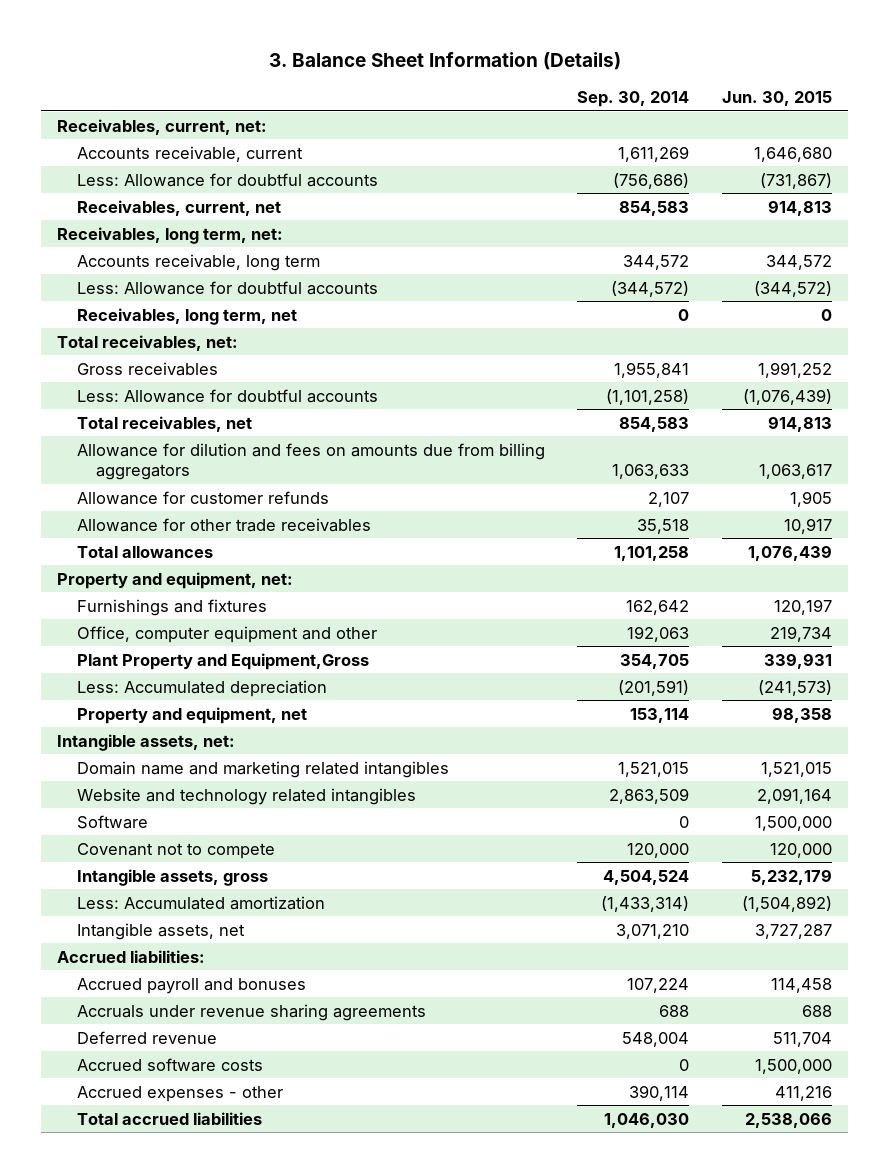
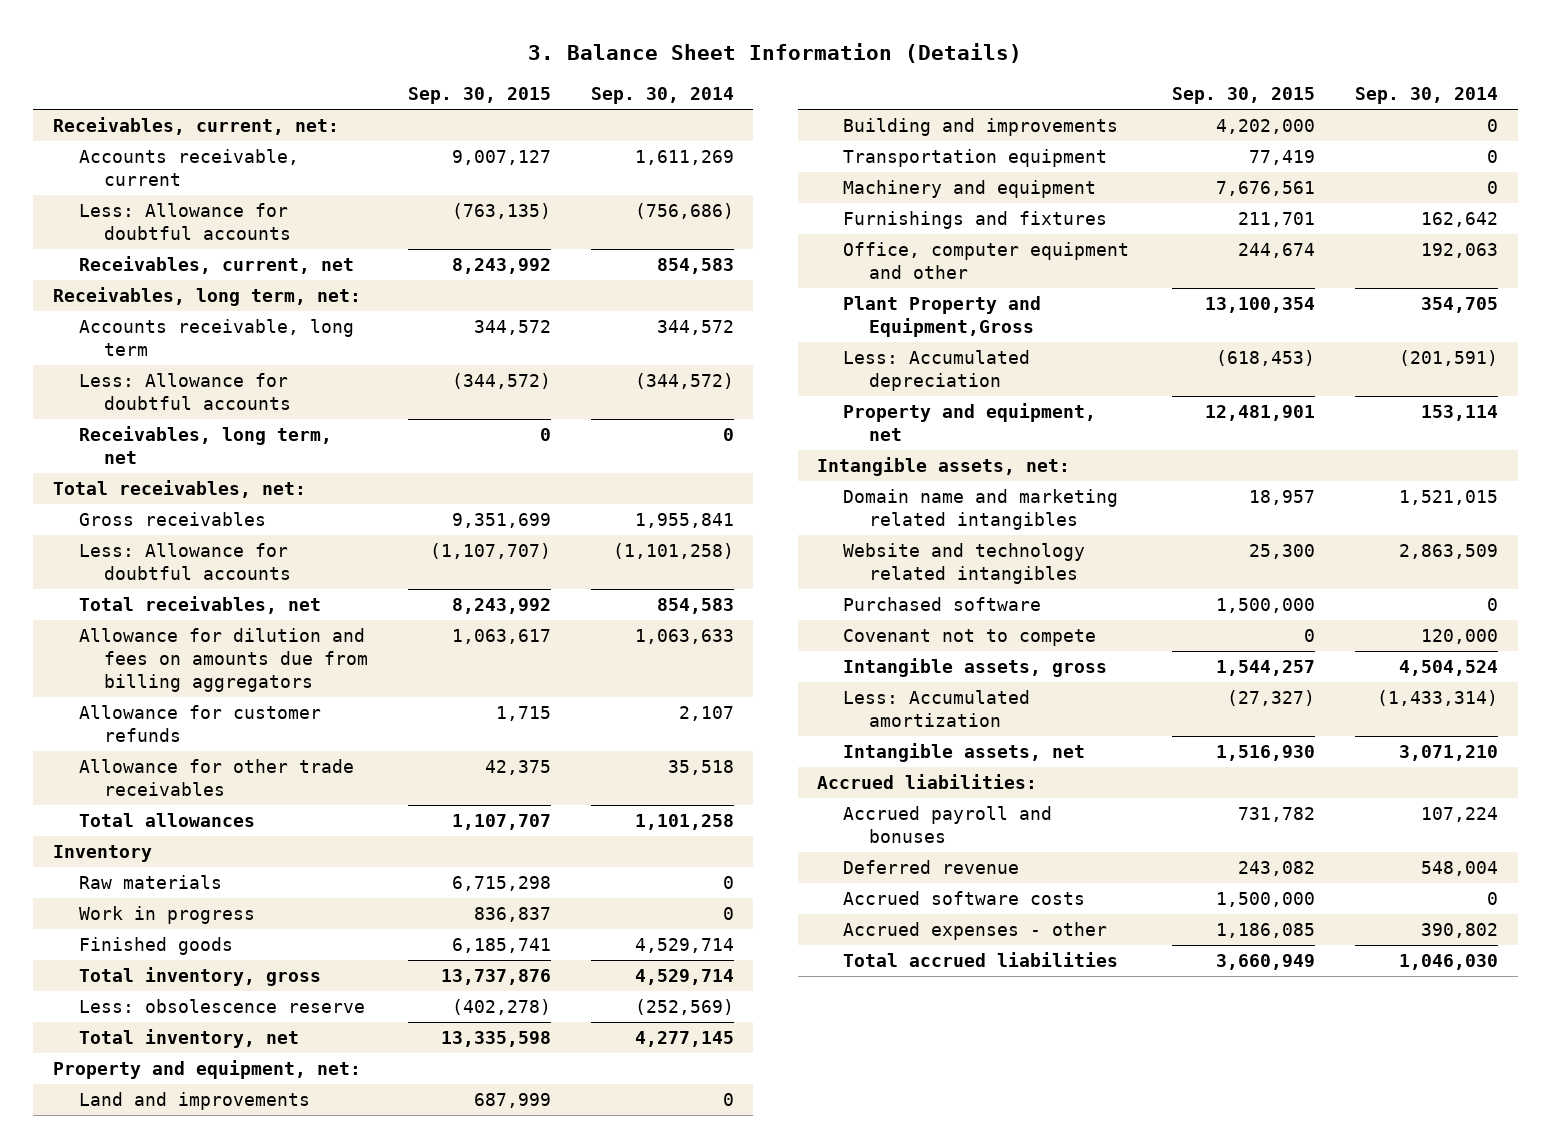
[721,91,832,107] Jun. 30, 2015 -> none
none -> [407,87,551,105] Sep. 30, 2015
none -> [52,845,152,863] Inventory
none -> [78,875,222,890] Raw materials
none -> [78,906,255,925] Work in progress
none -> [78,937,233,956] Finished goods
none -> [78,967,321,987] Total inventory, gross
none -> [78,999,365,1014] Less: obsolescence reserve
none -> [78,1029,299,1049] Total inventory, net
none -> [78,1092,310,1111] Land and improvements
none -> [843,118,1119,137] Building and improvements
none -> [843,149,1108,168] Transportation equipment
none -> [843,180,1097,199] Machinery and equipment
[76,814,148,829] Software -> [843,597,1042,612] Purchased software
[76,1003,426,1021] Accruals under revenue sharing agreements -> none
[629,1084,690,1101] 390,114 -> [1421,923,1499,939] 390,802

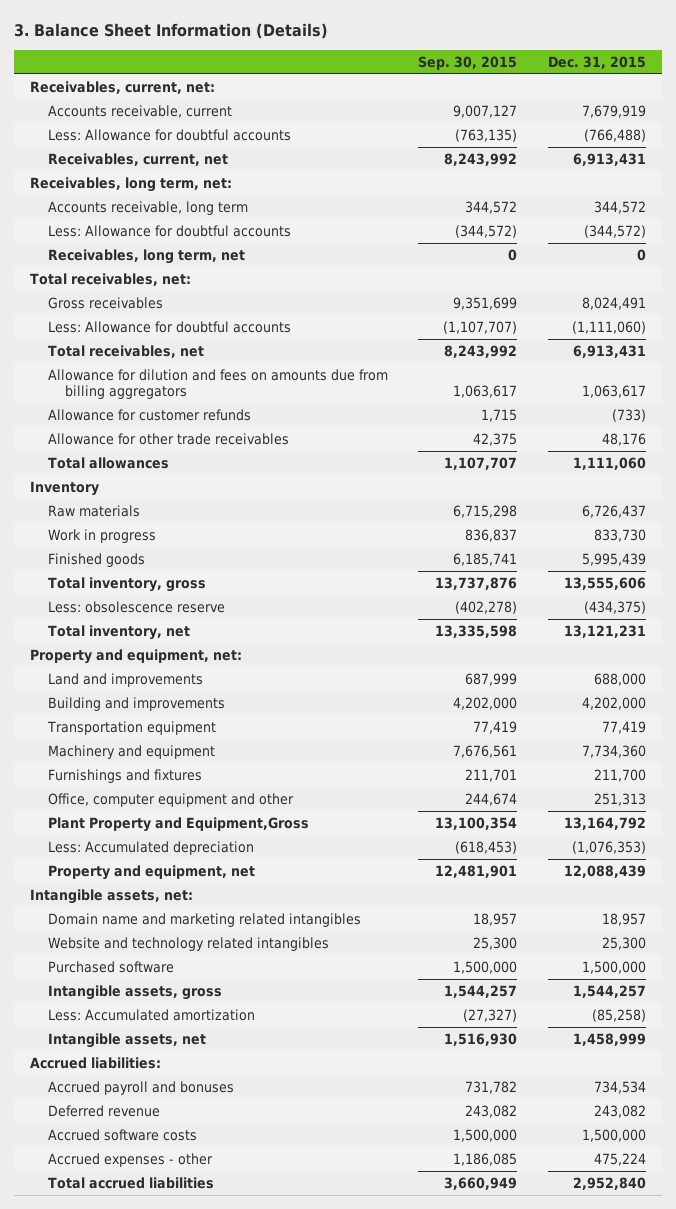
[590,87,734,105] Sep. 30, 2014 -> none
none -> [548,56,647,70] Dec. 31, 2015
[843,629,1097,647] Covenant not to compete -> none

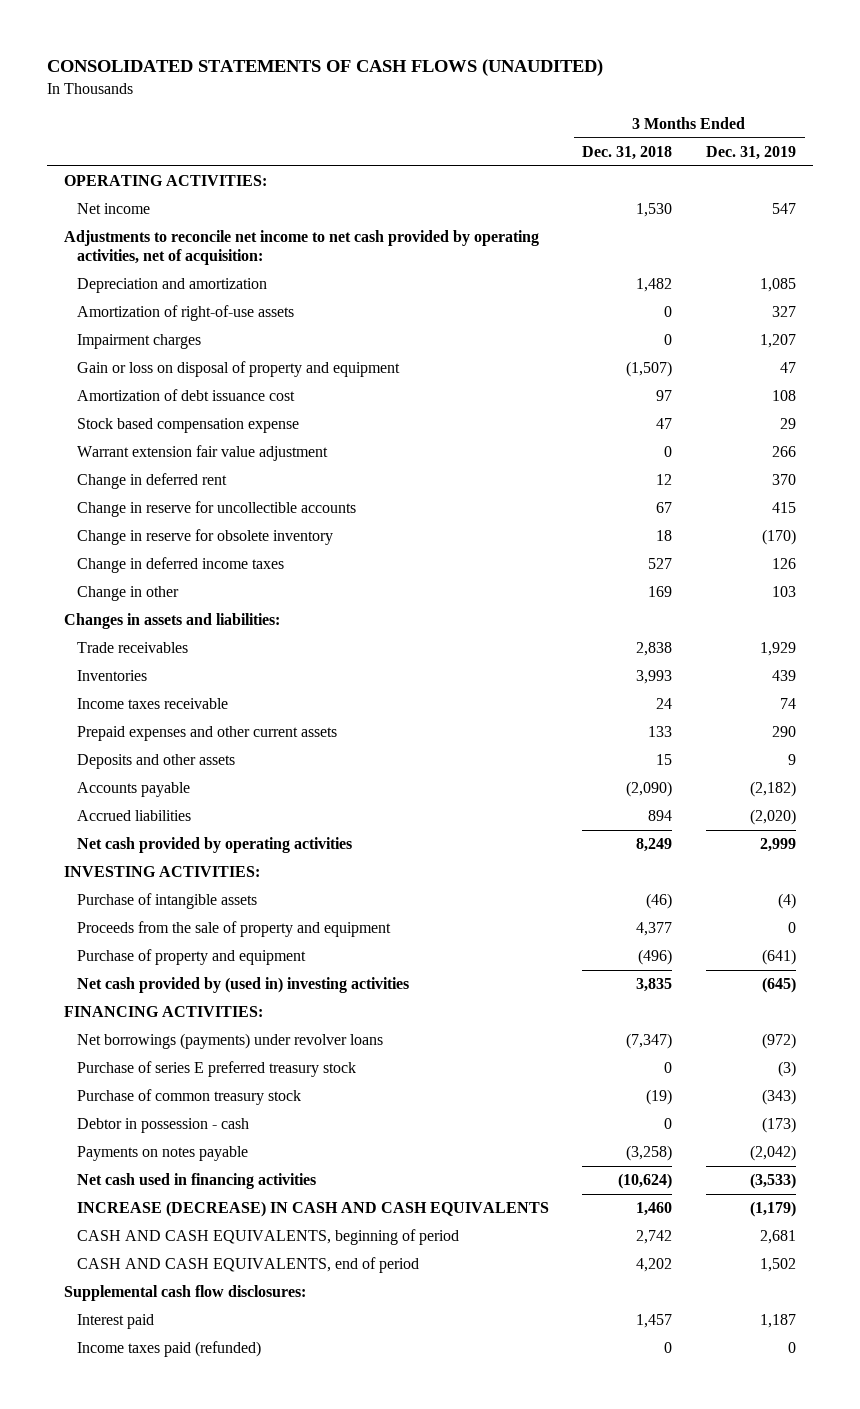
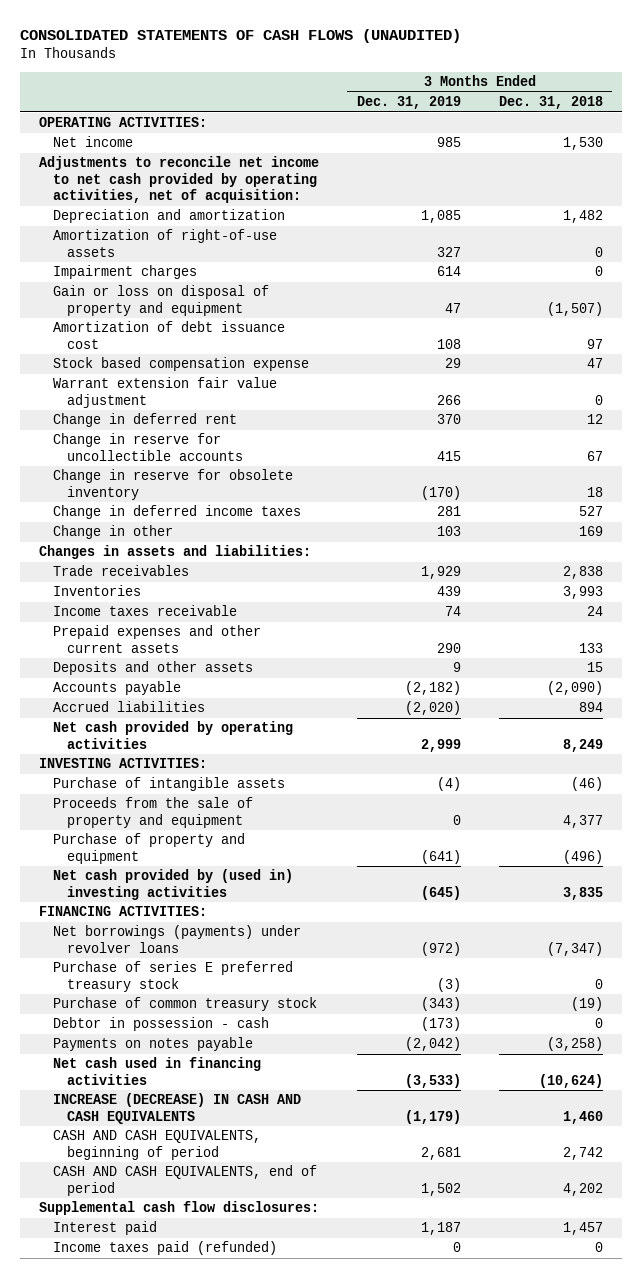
[772,203,797,215] 547 -> [436,137,461,148] 985
[760,334,797,349] 1,207 -> [436,266,461,277] 614
[772,558,797,570] 126 -> [436,506,461,517] 281

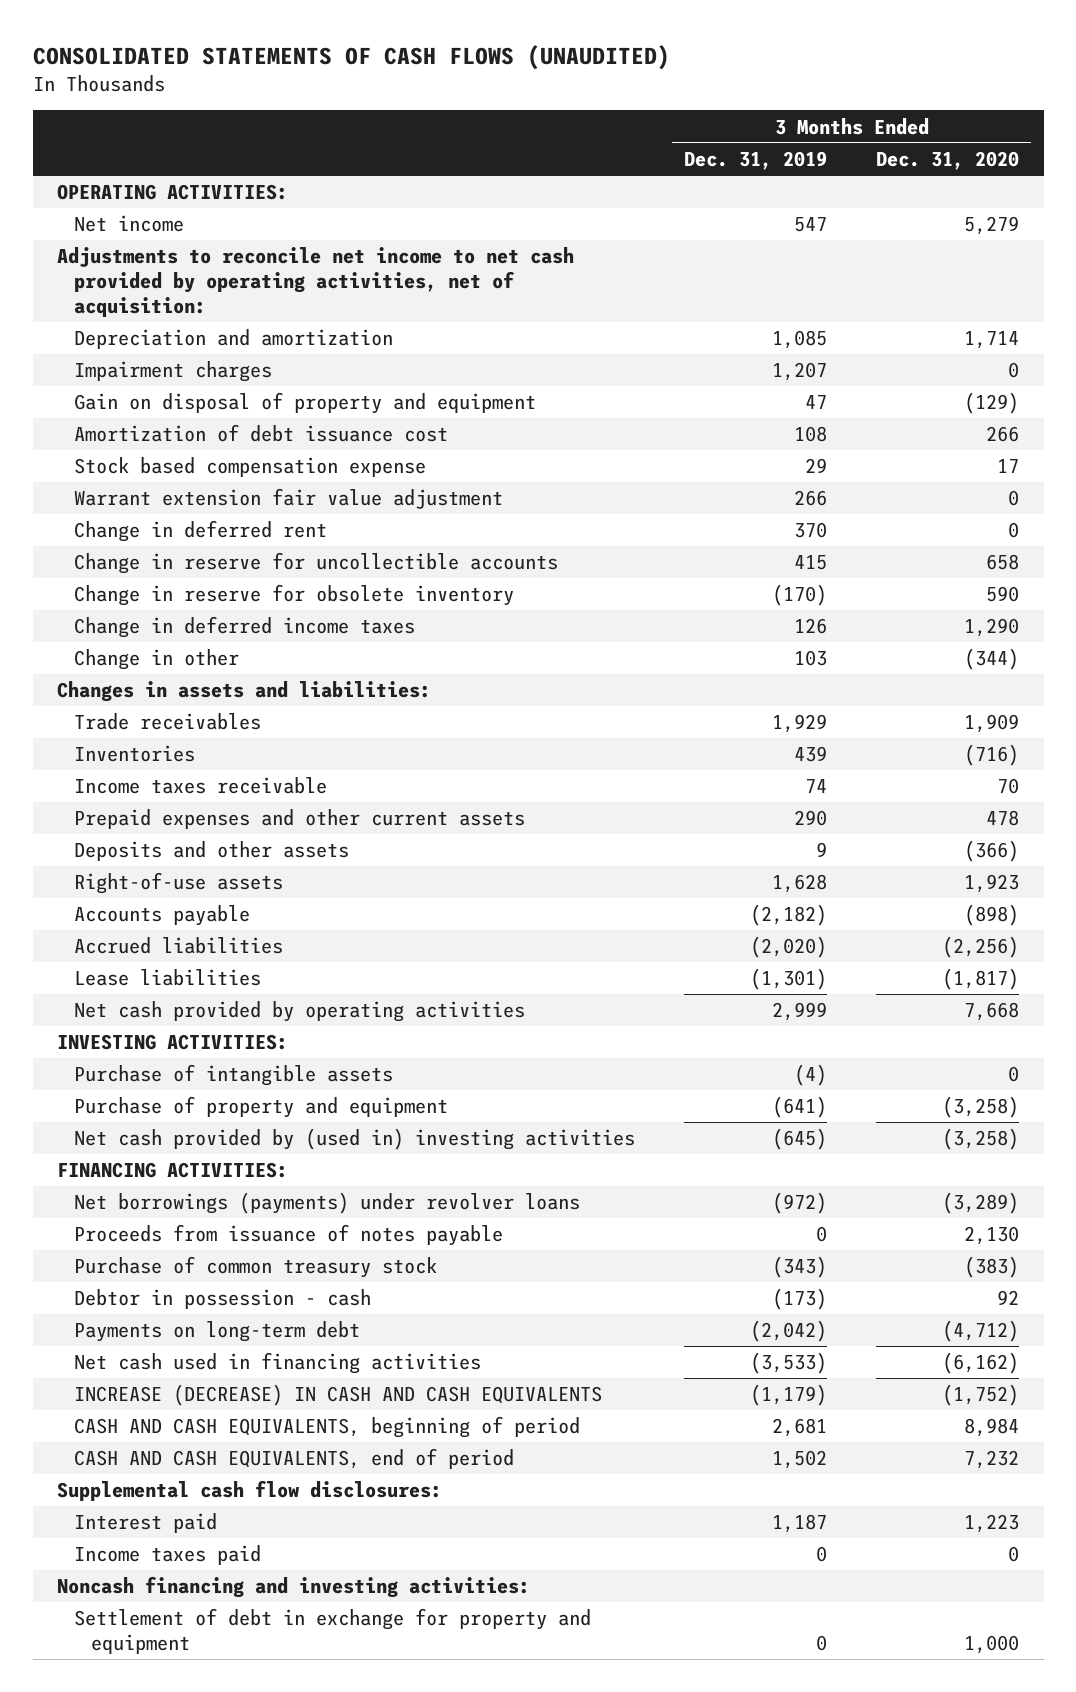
[498,96,603,110] Dec. 31, 2018 -> none
none -> [876,150,1020,170] Dec. 31, 2020
[436,137,461,148] 985 -> [794,217,828,233] 547
[52,229,277,257] Amortization of right-of-use assets -> none
[436,266,461,277] 614 -> [772,362,828,382] 1,207
[52,285,269,316] Gain or loss on disposal of property and equipment -> [74,392,537,415] Gain on disposal of property and equipment
[436,506,461,517] 281 -> [794,618,828,635] 126
none -> [74,872,284,895] Right-of-use assets
none -> [74,969,262,987] Lease liabilities
[52,797,253,828] Proceeds from the sale of property and equipment -> none
[52,961,293,992] Purchase of series E preferred treasury stock -> none
none -> [74,1224,504,1247] Proceeds from issuance of notes payable
[52,1037,253,1052] Payments on notes payable -> [74,1321,361,1343] Payments on long-term debt
[52,1241,277,1256] Income taxes paid (refunded) -> [74,1545,262,1566] Income taxes paid
none -> [57,1576,531,1599] Noncash financing and investing activities:
none -> [74,1608,592,1654] Settlement of debt in exchange for property and equipment

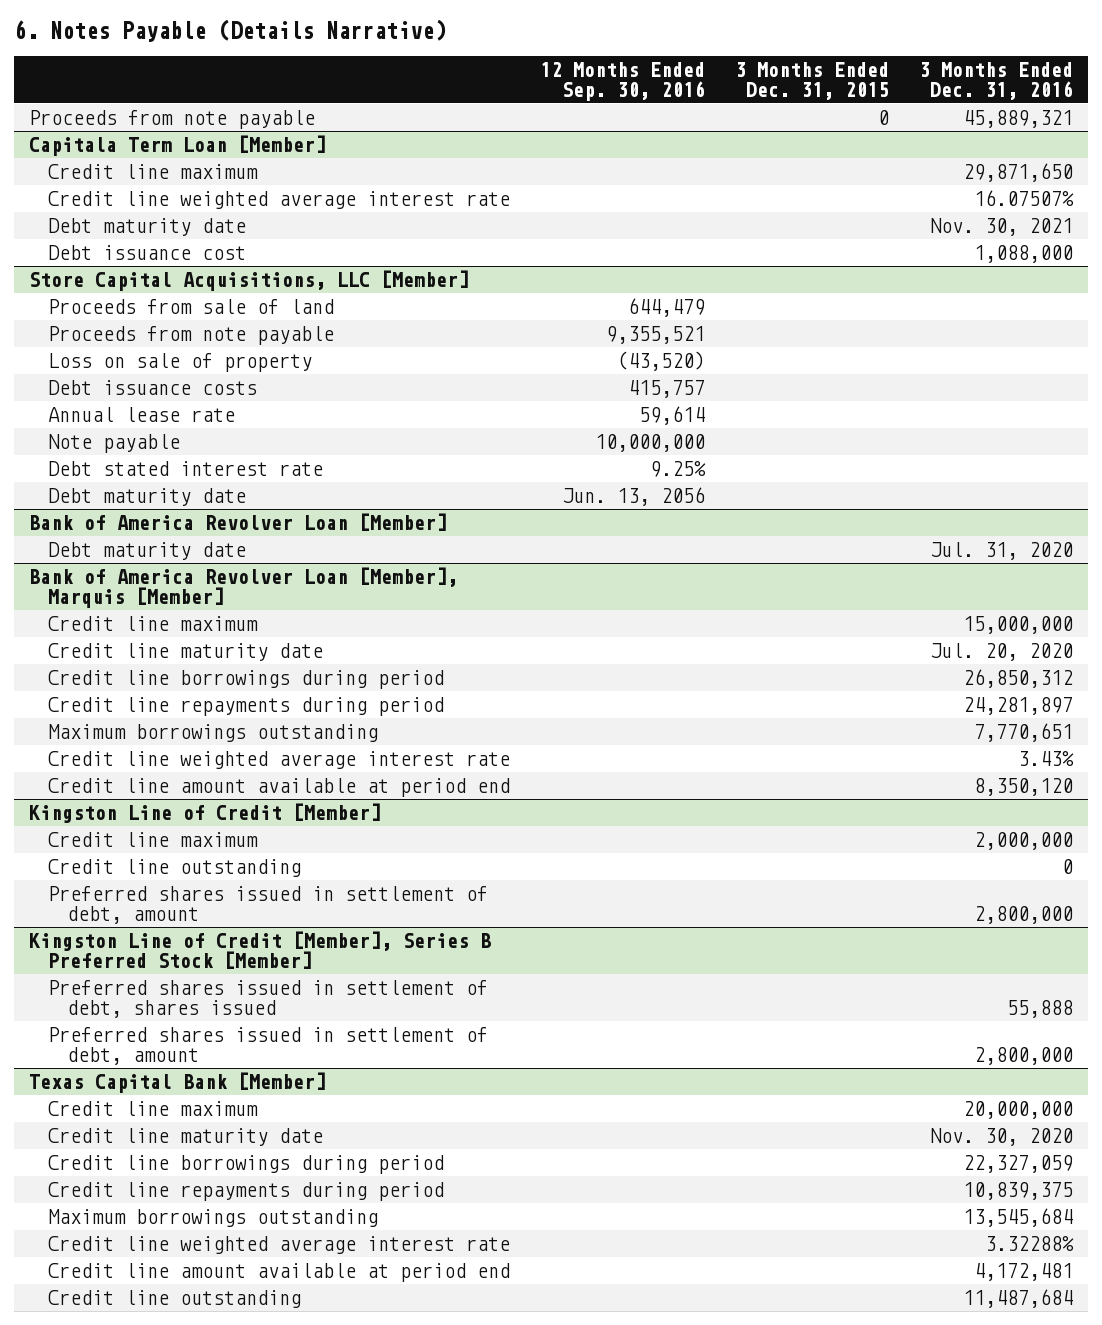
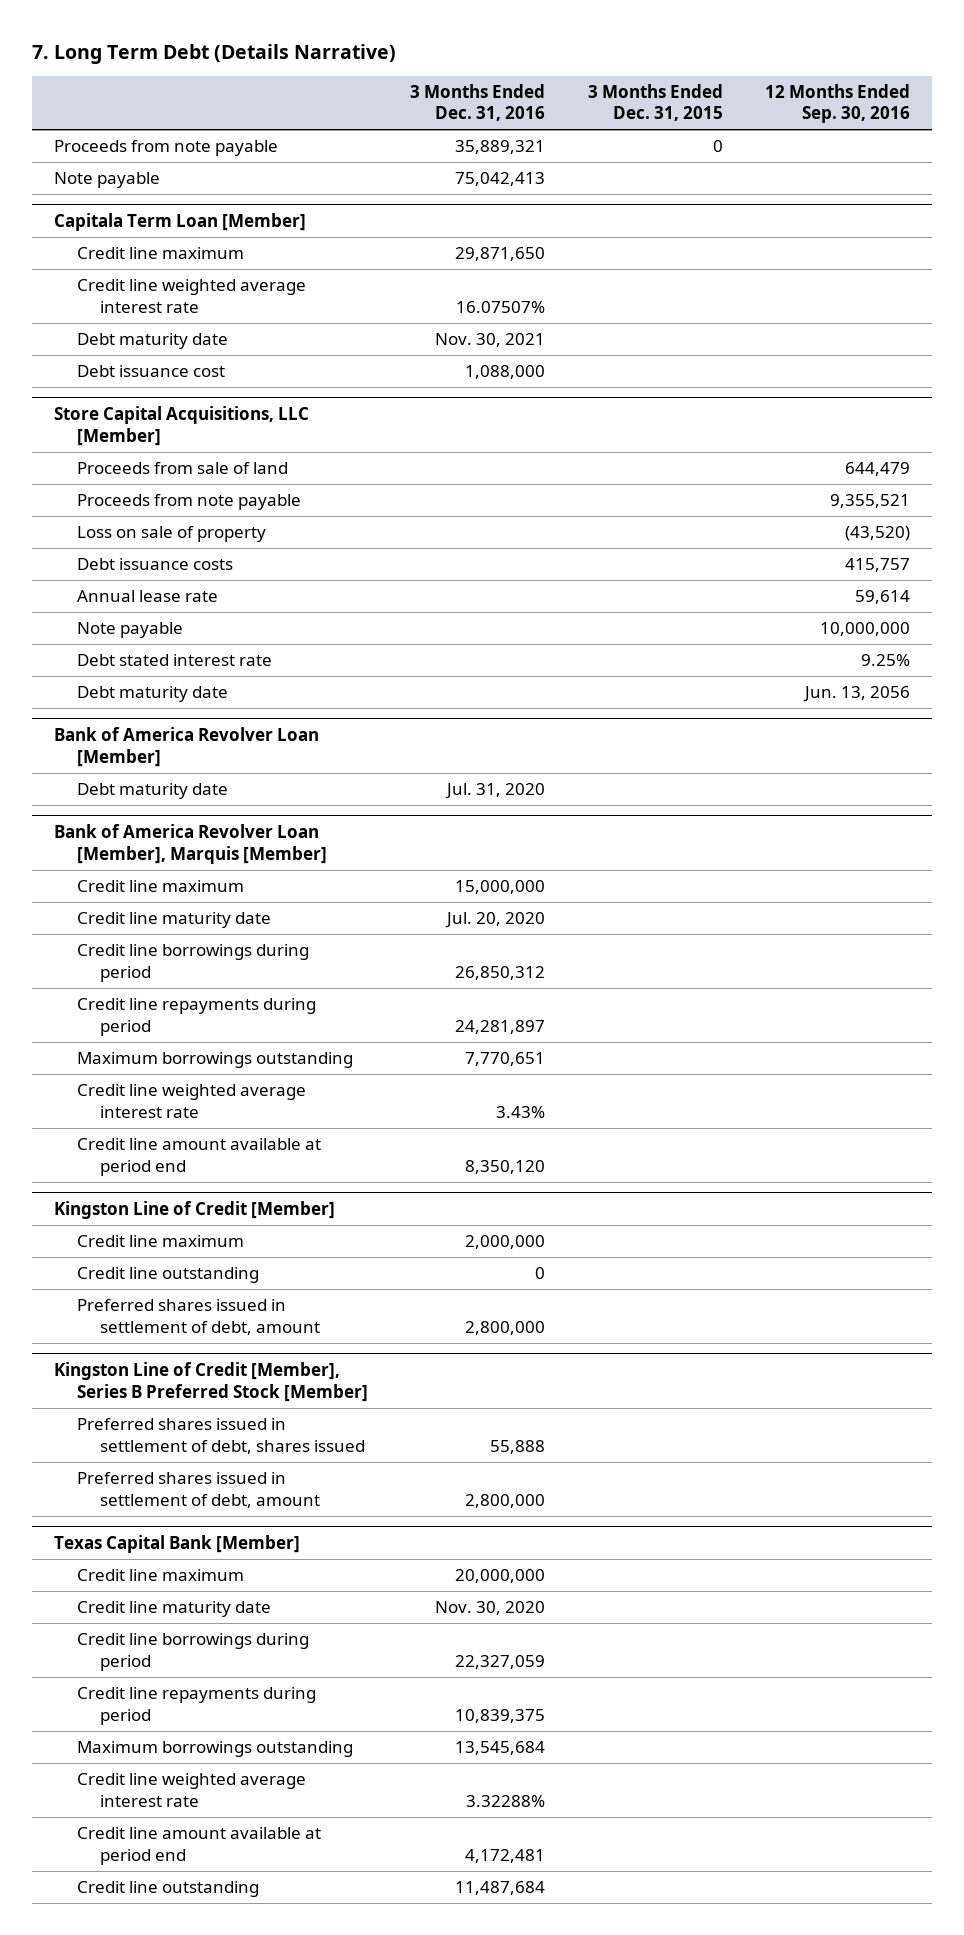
[14,19,447,43] 6. Notes Payable (Details Narrative) -> [32,43,397,64] 7. Long Term Debt (Details Narrative)
[962,109,1073,128] 45,889,321 -> [455,139,546,154] 35,889,321
none -> [53,171,160,188] Note payable

